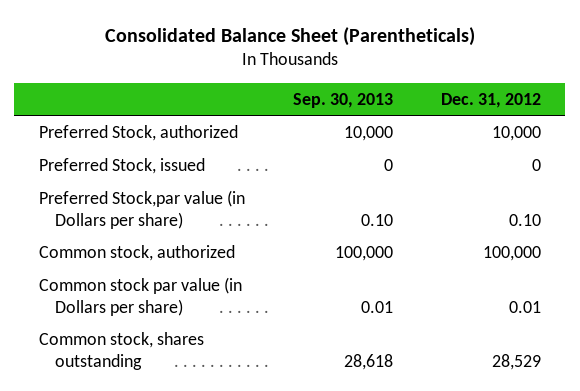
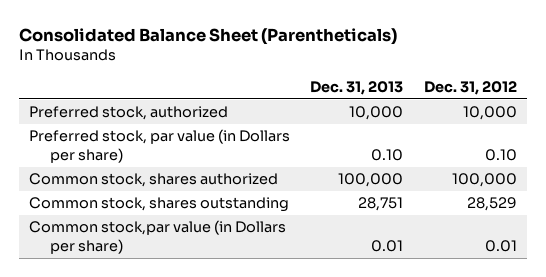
[292,92,393,108] Sep. 30, 2013 -> none
none -> [310,80,404,95] Dec. 31, 2013
[38,158,205,175] Preferred Stock, issued -> none
[38,277,242,316] Common stock par value (in Dollars per share) -> none
[38,125,238,142] Preferred Stock, authorized -> [28,106,228,121] Preferred stock, authorized
[38,190,245,229] Preferred Stock,par value (in Dollars per share) -> [28,129,290,163] Preferred stock, par value (in Dollars per share)
[38,245,235,262] Common stock, authorized -> [28,173,278,188] Common stock, shares authorized
none -> [28,220,286,254] Common stock,par value (in Dollars per share)

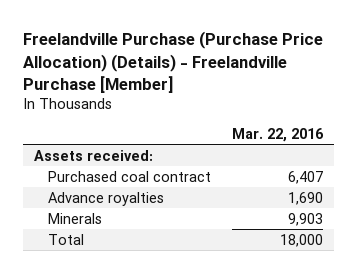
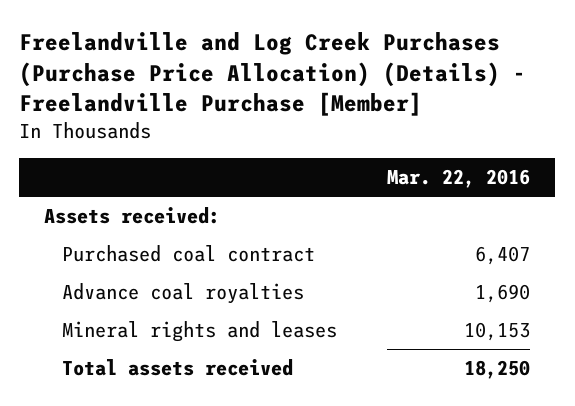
[23,31,324,93] Freelandville Purchase (Purchase Price Allocation) (Details) - Freelandville Purchase [Member] -> [19,31,527,117] Freelandville and Log Creek Purchases (Purchase Price Allocation) (Details) - Freelandville Purchase [Member]
[48,191,165,206] Advance royalties -> [61,283,304,305] Advance coal royalties
[48,212,103,224] Minerals -> [61,321,337,343] Mineral rights and leases
[288,212,324,226] 9,903 -> [464,322,531,342] 10,153
[48,233,85,245] Total -> [61,359,293,377] Total assets received
[280,233,324,247] 18,000 -> [464,360,531,380] 18,250

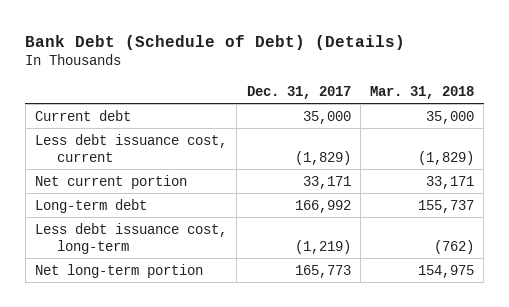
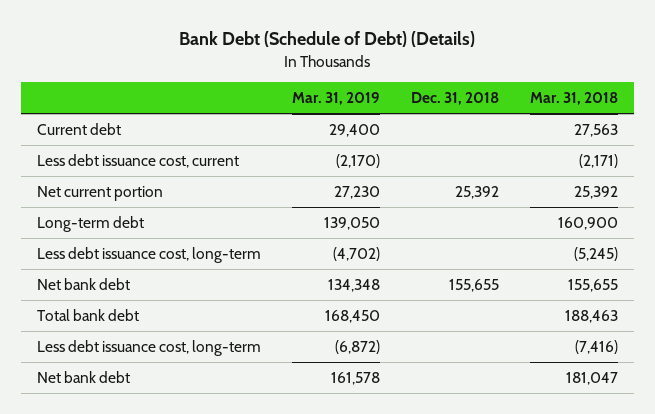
[246,85,351,99] Dec. 31, 2017 -> none
none -> [291,92,380,106] Mar. 31, 2019
none -> [411,92,500,106] Dec. 31, 2018
[35,263,204,278] Net long-term portion -> none
[426,110,475,124] 35,000 -> [574,123,619,137] 27,563
[418,150,475,165] (1,829) -> [579,153,619,168] (2,171)
[426,175,475,189] 33,171 -> [574,185,619,199] 25,392
[418,199,475,213] 155,737 -> [558,216,619,230] 160,900
[434,239,475,254] (762) -> [574,246,619,261] (5,245)
none -> [36,277,130,290] Net bank debt
none -> [36,308,139,321] Total bank debt
none -> [36,339,261,356] Less debt issuance cost, long-term
none -> [36,370,130,383] Net bank debt

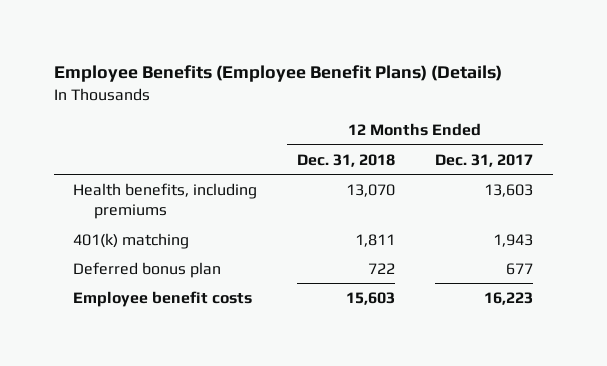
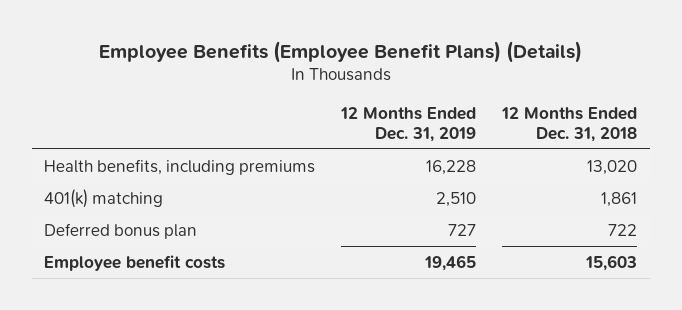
[435,153,534,167] Dec. 31, 2017 -> none
none -> [340,106,477,142] 12 Months Ended Dec. 31, 2019
[346,183,396,197] 13,070 -> [587,159,638,175] 13,020
[355,233,396,247] 1,811 -> [601,191,638,207] 1,861

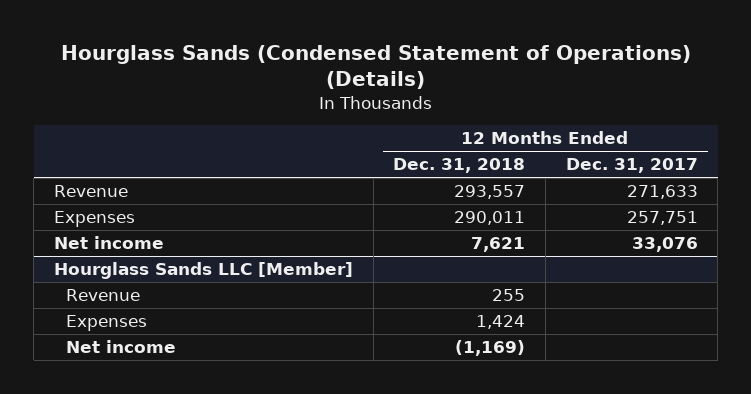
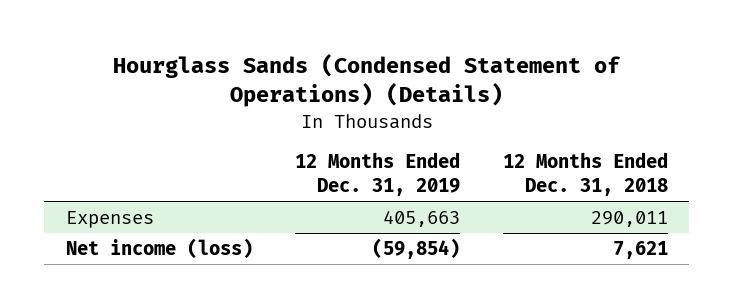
[565,158,698,174] Dec. 31, 2017 -> none
none -> [295,152,461,197] 12 Months Ended Dec. 31, 2019
[53,185,128,198] Revenue -> none
[53,262,353,280] Hourglass Sands LLC [Member] -> none
[66,289,141,302] Revenue -> none
[66,315,148,332] Expenses -> none
[66,340,177,354] Net income -> none
[53,236,164,250] Net income -> [65,238,253,259] Net income (loss)

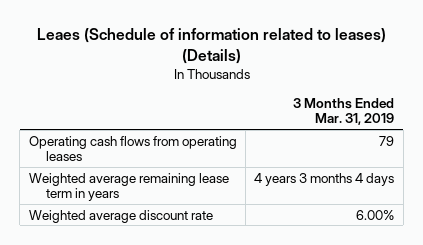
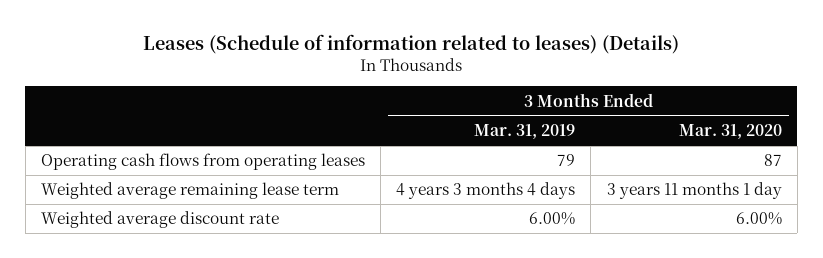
[36,28,386,64] Leaes (Schedule of information related to leases) (Details) -> [143,33,680,54] Leases (Schedule of information related to leases) (Details)
none -> [678,124,782,140] Mar. 31, 2020
[28,172,229,202] Weighted average remaining lease term in years -> [41,182,340,200] Weighted average remaining lease term

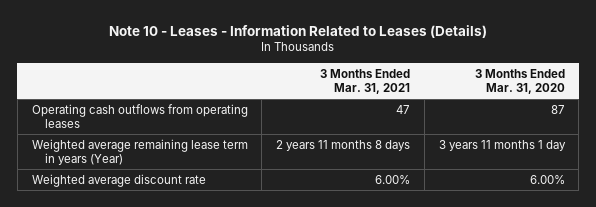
[143,33,680,54] Leases (Schedule of information related to leases) (Details) -> [109,24,488,38] Note 10 - Leases - Information Related to Leases (Details)
[474,124,576,140] Mar. 31, 2019 -> none
none -> [320,68,411,95] 3 Months Ended Mar. 31, 2021
[41,153,366,171] Operating cash flows from operating leases -> [31,103,248,129] Operating cash outflows from operating leases
[41,182,340,200] Weighted average remaining lease term -> [31,138,248,166] Weighted average remaining lease term in years (Year)

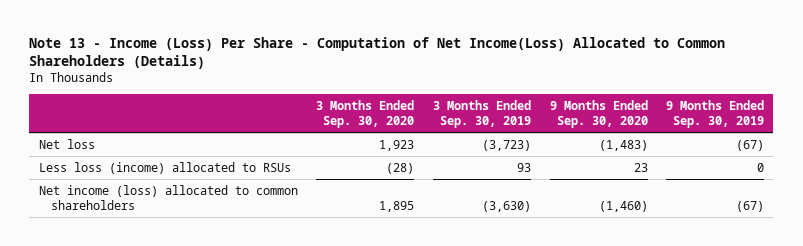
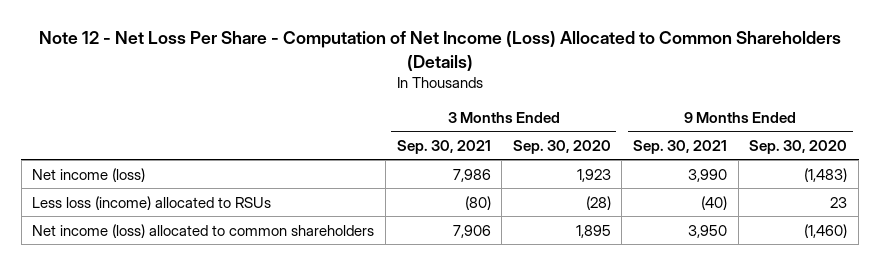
[29,36,726,70] Note 13 - Income (Loss) Per Share - Computation of Net Income(Loss) Allocated to Common Shareholders (Details) -> [38,31,841,71] Note 12 - Net Loss Per Share - Computation of Net Income (Loss) Allocated to Common Shareholders (Details)
[432,99,531,129] 3 Months Ended Sep. 30, 2019 -> none
[666,99,765,129] 9 Months Ended Sep. 30, 2019 -> none
none -> [396,139,491,154] Sep. 30, 2021
none -> [633,139,728,154] Sep. 30, 2021
[38,138,95,149] Net loss -> [32,167,146,182] Net income (loss)

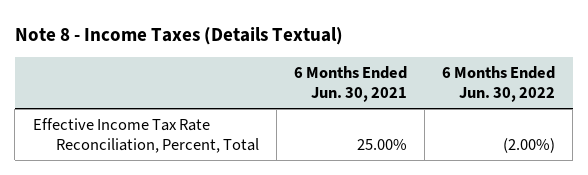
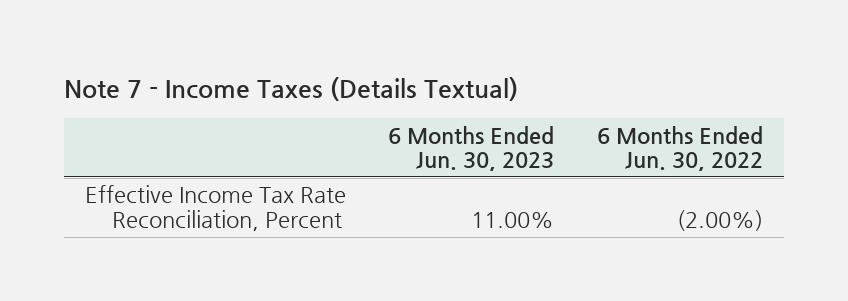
[14,26,343,45] Note 8 - Income Taxes (Details Textual) -> [63,76,518,101] Note 7 - Income Taxes (Details Textual)
[293,66,407,103] 6 Months Ended Jun. 30, 2021 -> none
none -> [388,125,555,172] 6 Months Ended Jun. 30, 2023
[32,117,259,153] Effective Income Tax Rate Reconciliation, Percent, Total -> [84,185,346,232] Effective Income Tax Rate Reconciliation, Percent

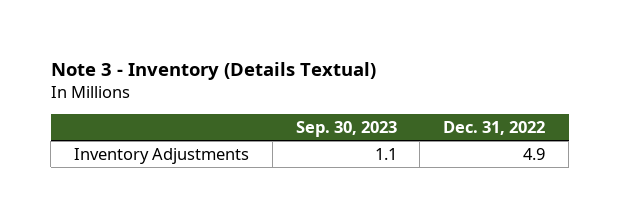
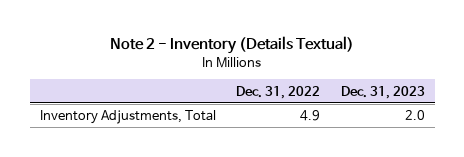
[50,62,376,81] Note 3 - Inventory (Details Textual) -> [110,36,355,55] Note 2 - Inventory (Details Textual)
[295,121,397,138] Sep. 30, 2023 -> none
none -> [340,85,425,99] Dec. 31, 2023
[74,147,250,164] Inventory Adjustments -> [39,110,216,125] Inventory Adjustments, Total

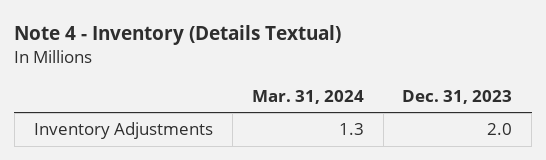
[110,36,355,55] Note 2 - Inventory (Details Textual) -> [14,25,342,46] Note 4 - Inventory (Details Textual)
[236,85,321,99] Dec. 31, 2022 -> none
none -> [251,89,364,104] Mar. 31, 2024
[39,110,216,125] Inventory Adjustments, Total -> [33,122,213,140] Inventory Adjustments

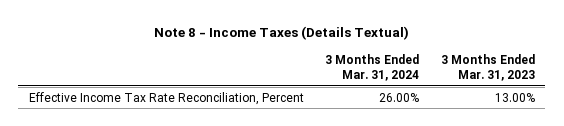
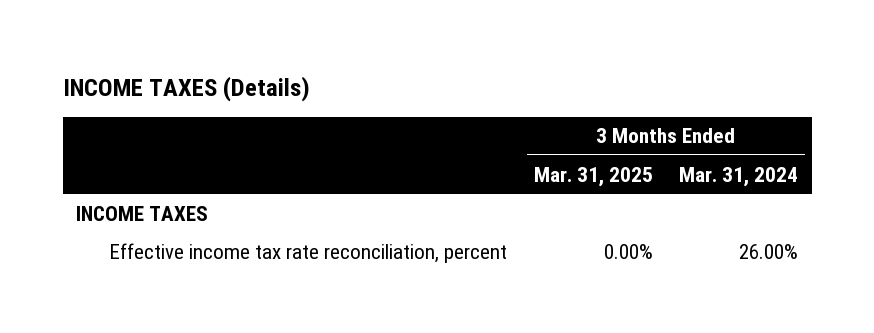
[153,25,409,40] Note 8 - Income Taxes (Details Textual) -> [62,75,310,102] INCOME TAXES (Details)
[440,53,535,82] 3 Months Ended Mar. 31, 2023 -> none
none -> [533,166,653,187] Mar. 31, 2025
none -> [76,205,209,221] INCOME TAXES
[29,91,305,105] Effective Income Tax Rate Reconciliation, Percent -> [109,242,508,263] Effective income tax rate reconciliation, percent

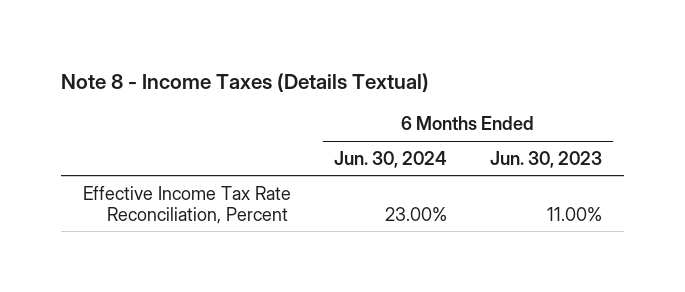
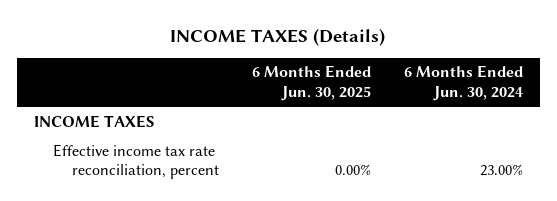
[61,72,430,92] Note 8 - Income Taxes (Details Textual) -> [170,27,386,46] INCOME TAXES (Details)
[490,150,603,168] Jun. 30, 2023 -> none
none -> [252,65,372,102] 6 Months Ended Jun. 30, 2025
none -> [33,114,155,128] INCOME TAXES
[82,185,291,224] Effective Income Tax Rate Reconciliation, Percent -> [52,143,219,180] Effective income tax rate reconciliation, percent

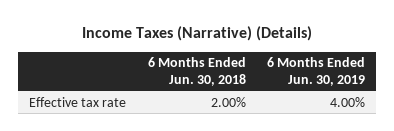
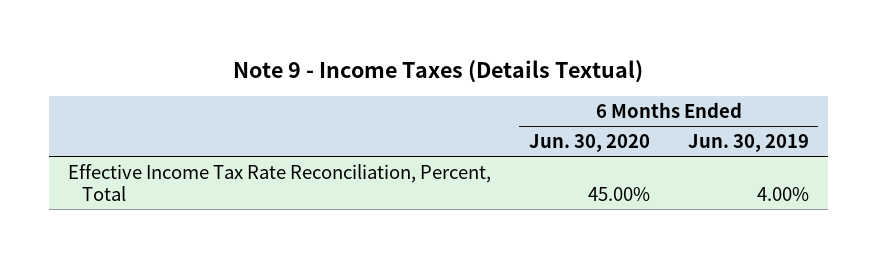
[82,26,313,42] Income Taxes (Narrative) (Details) -> [233,59,644,83] Note 9 - Income Taxes (Details Textual)
[147,57,246,86] 6 Months Ended Jun. 30, 2018 -> none
none -> [528,134,650,153] Jun. 30, 2020
[28,96,126,107] Effective tax rate -> [67,163,491,201] Effective Income Tax Rate Reconciliation, Percent, Total

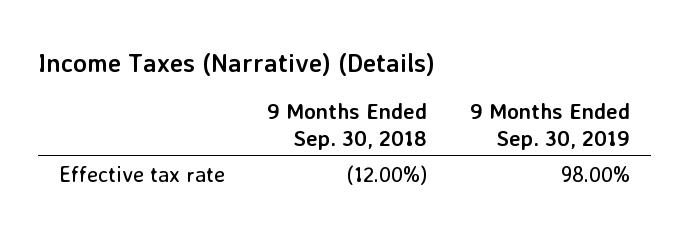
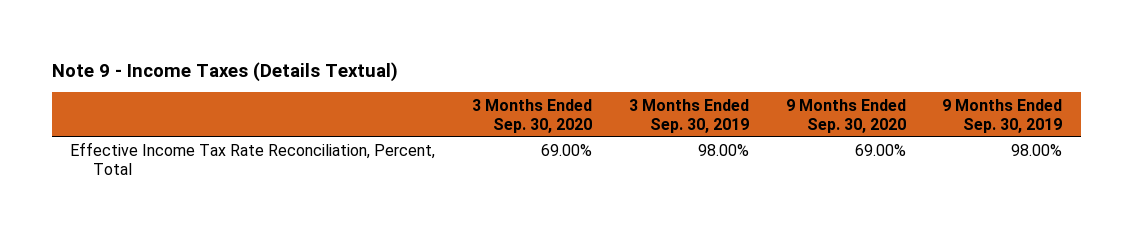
[37,52,435,76] Income Taxes (Narrative) (Details) -> [51,61,398,82] Note 9 - Income Taxes (Details Textual)
[267,102,428,150] 9 Months Ended Sep. 30, 2018 -> none
none -> [472,98,593,133] 3 Months Ended Sep. 30, 2020
none -> [628,98,749,133] 3 Months Ended Sep. 30, 2019
none -> [785,98,906,133] 9 Months Ended Sep. 30, 2020
[58,166,225,183] Effective tax rate -> [70,142,436,176] Effective Income Tax Rate Reconciliation, Percent, Total

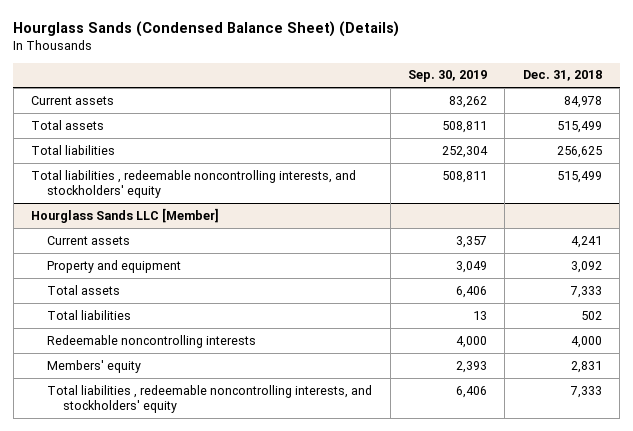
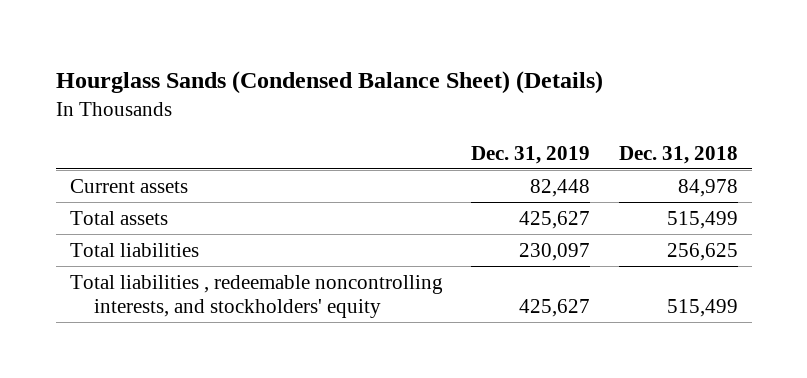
[407,70,487,83] Sep. 30, 2019 -> none
none -> [471,145,591,164] Dec. 31, 2019
[31,207,220,223] Hourglass Sands LLC [Member] -> none
[47,235,131,245] Current assets -> none
[47,259,182,273] Property and equipment -> none
[47,284,121,295] Total assets -> none
[47,309,132,320] Total liabilities -> none
[47,334,257,348] Redeemable noncontrolling interests -> none
[47,359,142,373] Members' equity -> none
[47,384,373,414] Total liabilities , redeemable noncontrolling interests, and stockholders' equity -> none

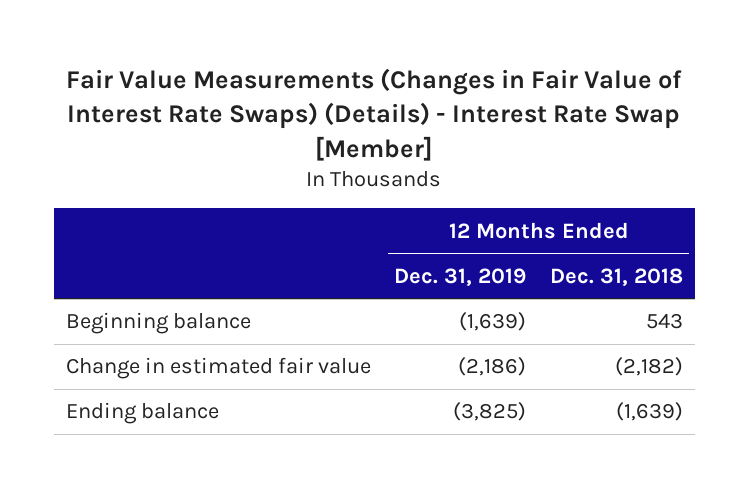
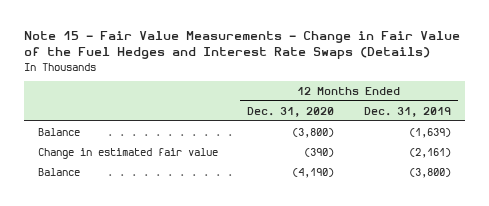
[66,68,683,161] Fair Value Measurements (Changes in Fair Value of Interest Rate Swaps) (Details) - Interest Rate Swap [Member] -> [23,31,460,60] Note 15 - Fair Value Measurements - Change in Fair Value of the Fuel Hedges and Interest Rate Swaps (Details)
[549,267,683,286] Dec. 31, 2018 -> none
none -> [247,106,335,117] Dec. 31, 2020
[65,312,251,335] Beginning balance -> [38,127,81,136] Balance
[458,357,527,377] (2,186) -> [408,147,451,158] (2,161)
[65,402,219,425] Ending balance -> [38,167,81,176] Balance
[453,402,527,422] (3,825) -> [408,167,451,178] (3,800)

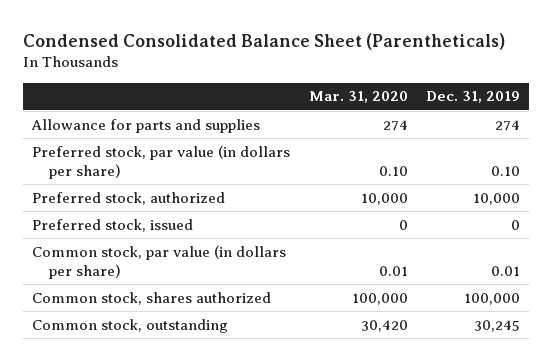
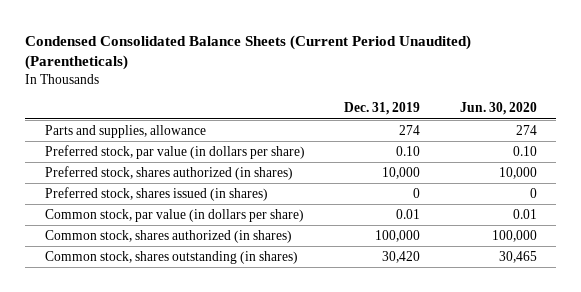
[23,32,506,50] Condensed Consolidated Balance Sheet (Parentheticals) -> [24,34,471,71] Condensed Consolidated Balance Sheets (Current Period Unaudited) (Parentheticals)
[308,91,408,104] Mar. 31, 2020 -> none
none -> [459,102,537,116] Jun. 30, 2020
[31,118,261,133] Allowance for parts and supplies -> [44,125,206,139] Parts and supplies, allowance
[32,191,226,205] Preferred stock, authorized -> [44,166,293,181] Preferred stock, shares authorized (in shares)
[32,218,194,232] Preferred stock, issued -> [44,187,268,202] Preferred stock, shares issued (in shares)
[32,291,272,305] Common stock, shares authorized -> [44,230,292,244] Common stock, shares authorized (in shares)
[32,318,229,333] Common stock, outstanding -> [44,251,298,265] Common stock, shares outstanding (in shares)
[473,319,520,332] 30,245 -> [382,251,421,264] 30,420

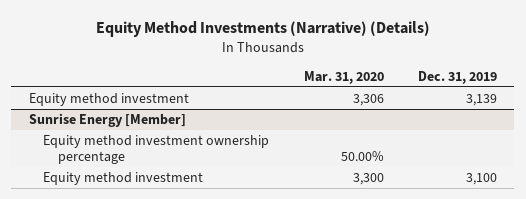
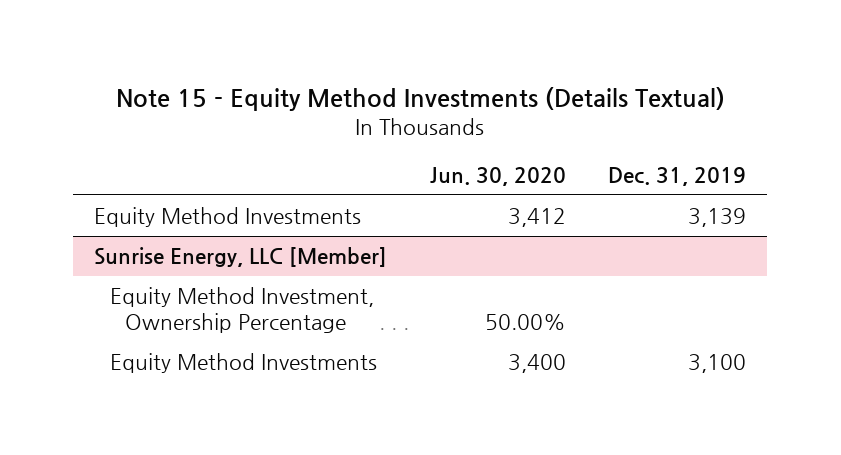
[95,21,430,38] Equity Method Investments (Narrative) (Details) -> [116,86,726,111] Note 15 - Equity Method Investments (Details Textual)
[303,70,384,84] Mar. 31, 2020 -> none
none -> [429,167,566,187] Jun. 30, 2020
[28,93,189,107] Equity method investment -> [94,207,362,228] Equity Method Investments
[28,113,186,128] Sunrise Energy [Member] -> [94,247,388,268] Sunrise Energy, LLC [Member]
[43,135,270,165] Equity method investment ownership percentage -> [109,287,374,334] Equity Method Investment, Ownership Percentage
[43,172,204,186] Equity method investment -> [109,353,377,374] Equity Method Investments

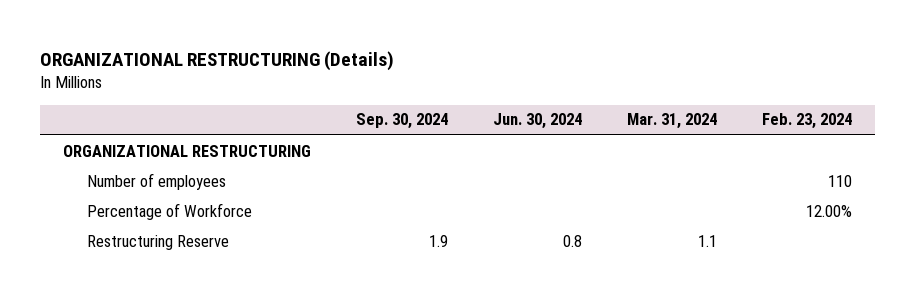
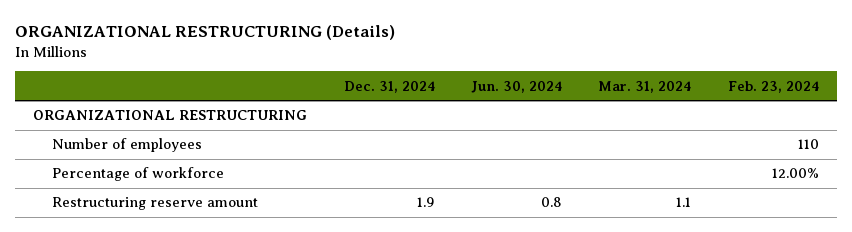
[355,113,448,130] Sep. 30, 2024 -> none
none -> [343,80,435,93] Dec. 31, 2024
[86,202,252,220] Percentage of Workforce -> [52,167,225,182] Percentage of workforce
[86,234,229,250] Restructuring Reserve -> [52,197,259,211] Restructuring reserve amount

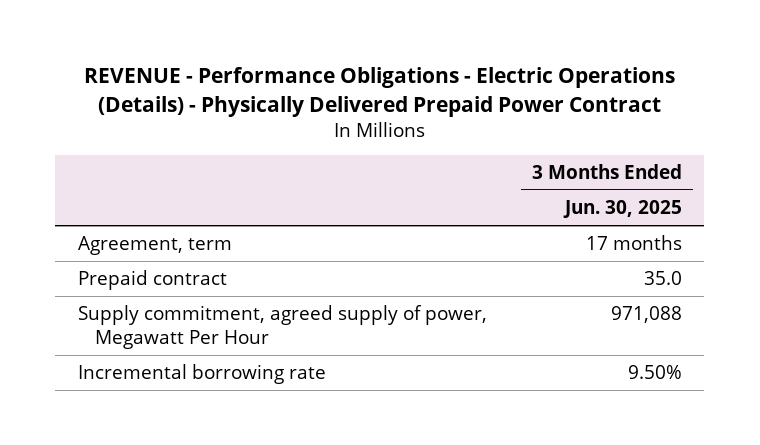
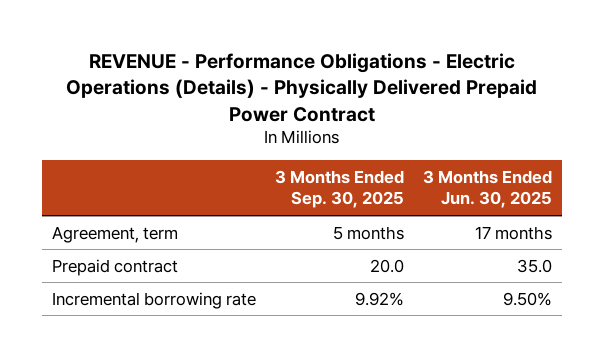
none -> [274,169,404,209] 3 Months Ended Sep. 30, 2025
[77,305,487,349] Supply commitment, agreed supply of power, Megawatt Per Hour -> none

